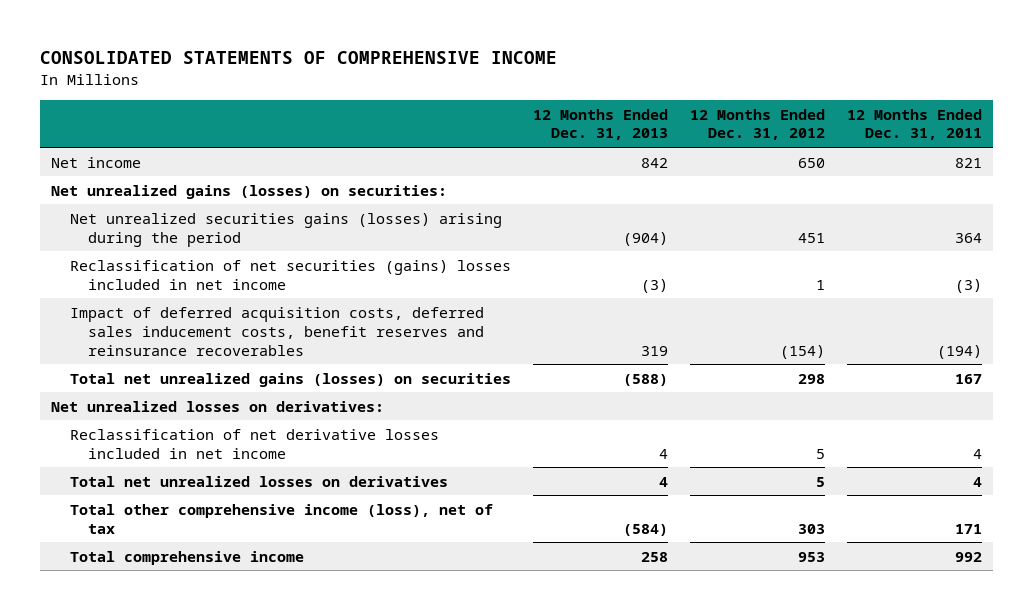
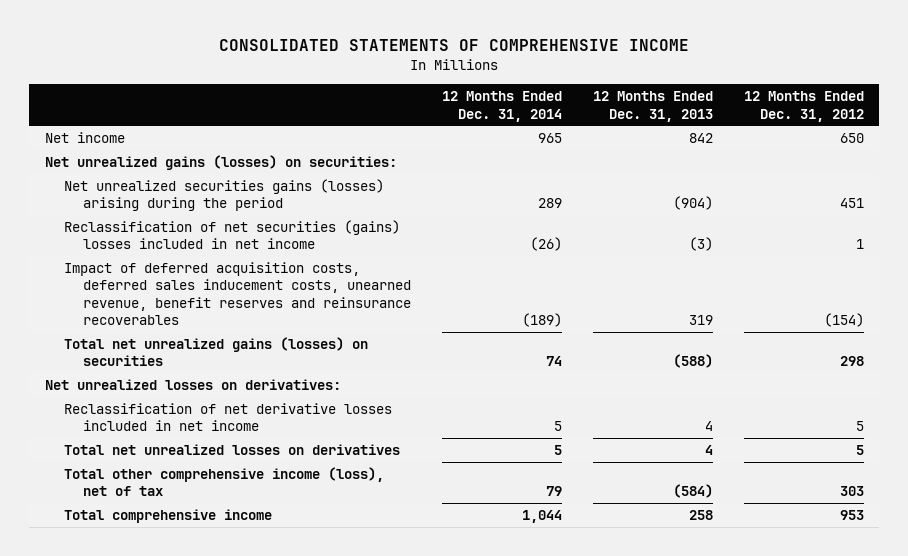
[846,108,982,141] 12 Months Ended Dec. 31, 2011 -> none
none -> [441,91,562,122] 12 Months Ended Dec. 31, 2014
[69,306,485,356] Impact of deferred acquisition costs, deferred sales inducement costs, benefit reserves and reinsurance recoverables -> [63,261,411,326] Impact of deferred acquisition costs, deferred sales inducement costs, unearned revenue, benefit reserves and reinsurance recoverables

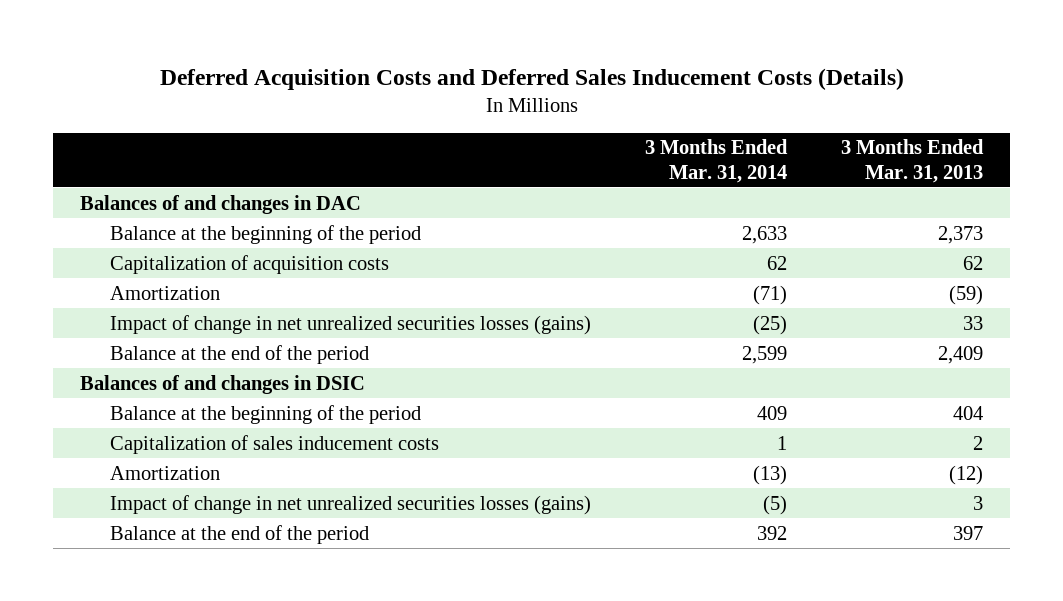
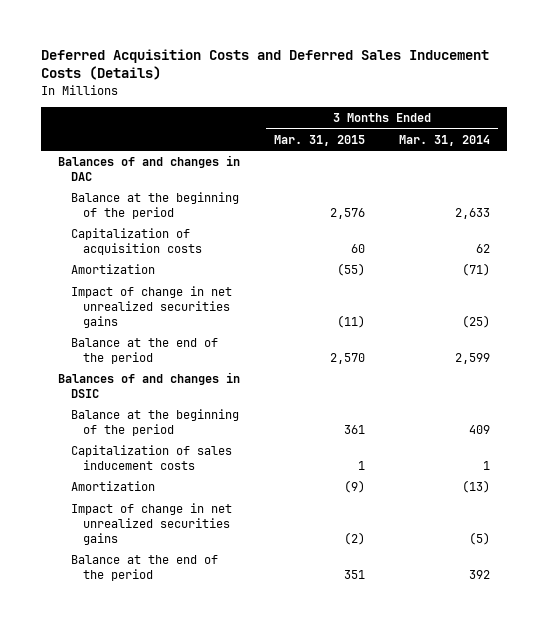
[840,139,984,183] 3 Months Ended Mar. 31, 2013 -> none
none -> [274,134,366,146] Mar. 31, 2015
[109,314,591,335] Impact of change in net unrealized securities losses (gains) -> [70,286,232,328] Impact of change in net unrealized securities gains
[109,494,591,515] Impact of change in net unrealized securities losses (gains) -> [70,503,232,545] Impact of change in net unrealized securities gains

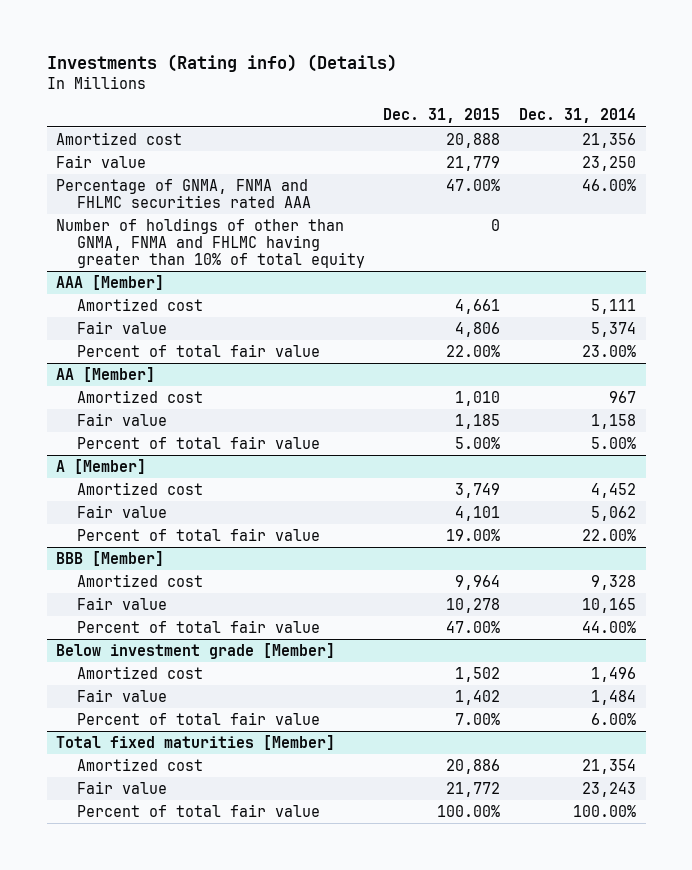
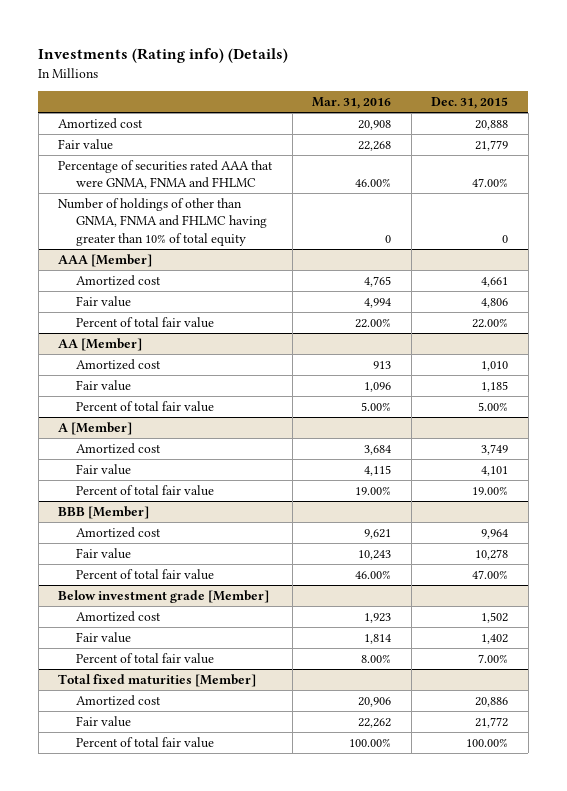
[519,108,637,124] Dec. 31, 2014 -> none
none -> [312,97,392,110] Mar. 31, 2016
[56,179,311,208] Percentage of GNMA, FNMA and FHLMC securities rated AAA -> [58,159,274,190] Percentage of securities rated AAA that were GNMA, FNMA and FHLMC

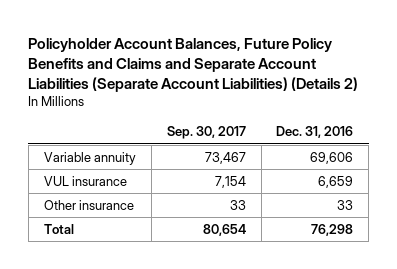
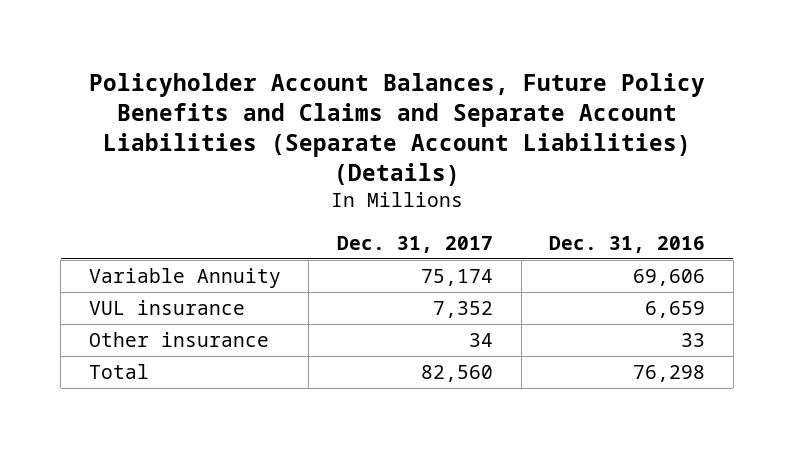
[28,37,359,92] Policyholder Account Balances, Future Policy Benefits and Claims and Separate Account Liabilities (Separate Account Liabilities) (Details 2) -> [88,72,705,187] Policyholder Account Balances, Future Policy Benefits and Claims and Separate Account Liabilities (Separate Account Liabilities) (Details)
[166,126,246,140] Sep. 30, 2017 -> none
none -> [336,235,493,253] Dec. 31, 2017
[43,151,136,165] Variable annuity -> [88,268,281,289] Variable Annuity

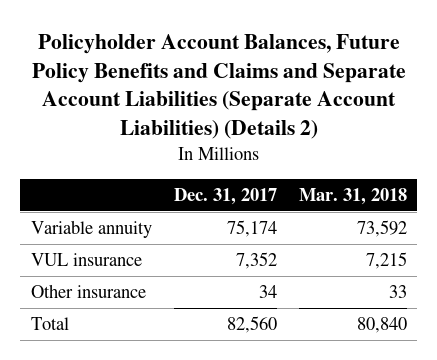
[88,72,705,187] Policyholder Account Balances, Future Policy Benefits and Claims and Separate Account Liabilities (Separate Account Liabilities) (Details) -> [31,33,406,140] Policyholder Account Balances, Future Policy Benefits and Claims and Separate Account Liabilities (Separate Account Liabilities) (Details 2)
[549,235,706,253] Dec. 31, 2016 -> none
none -> [298,187,407,205] Mar. 31, 2018
[88,268,281,289] Variable Annuity -> [30,220,152,239] Variable annuity

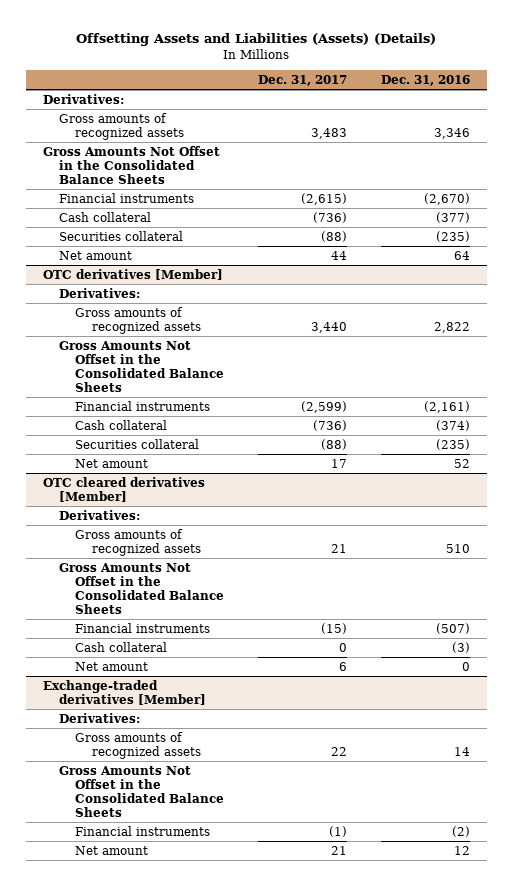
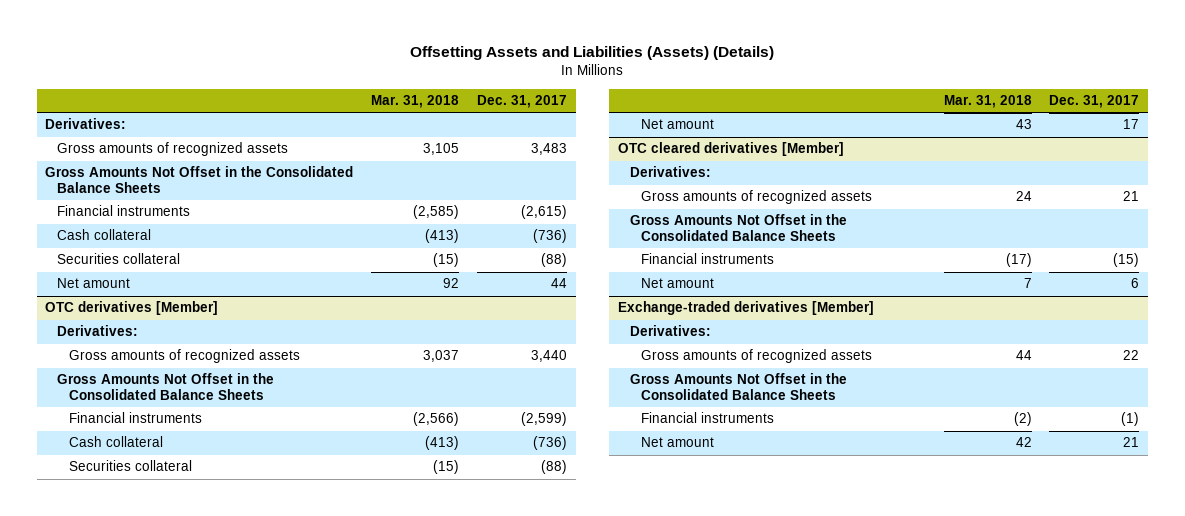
[380,74,470,86] Dec. 31, 2016 -> none
none -> [371,95,460,109] Mar. 31, 2018
[75,641,168,652] Cash collateral -> none

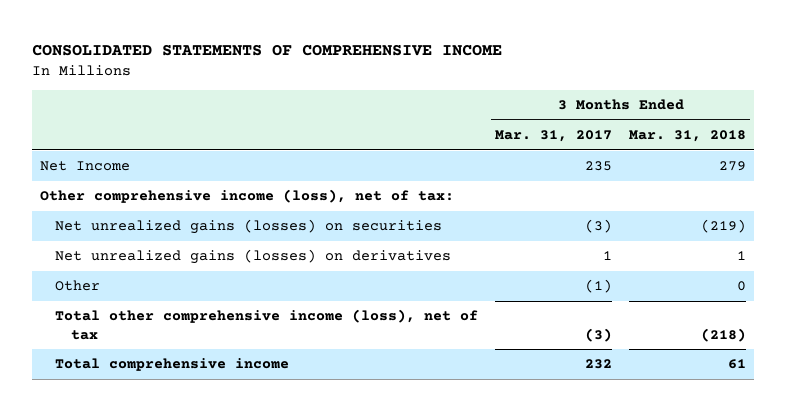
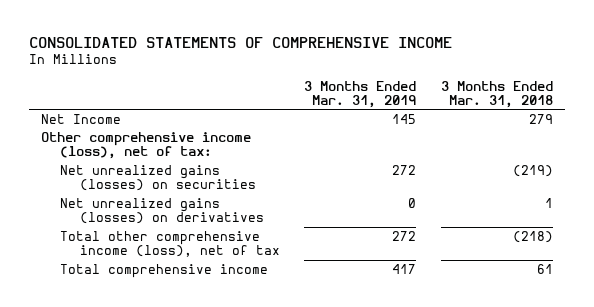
[495,130,613,143] Mar. 31, 2017 -> none
none -> [304,80,417,108] 3 Months Ended Mar. 31, 2019
[55,280,101,292] Other -> none

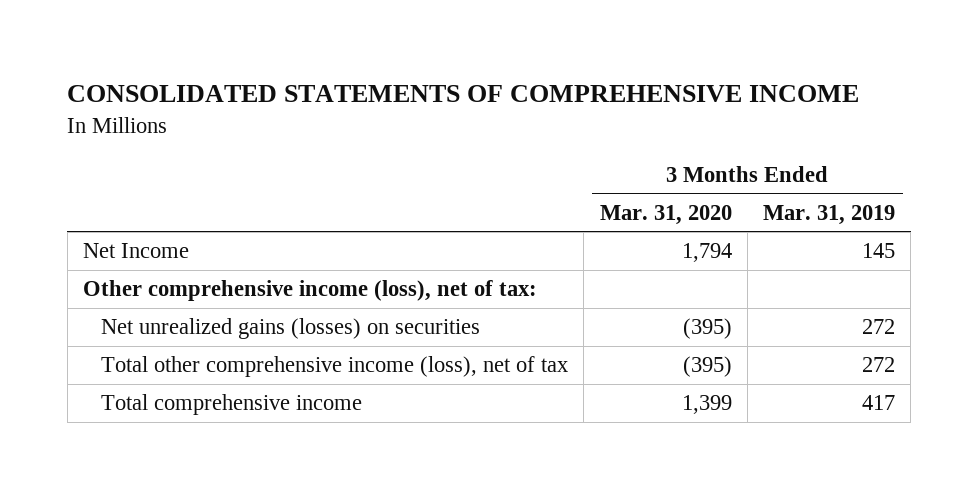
[440,80,553,108] 3 Months Ended Mar. 31, 2018 -> none
none -> [599,204,732,225] Mar. 31, 2020
[60,197,264,225] Net unrealized gains (losses) on derivatives -> none

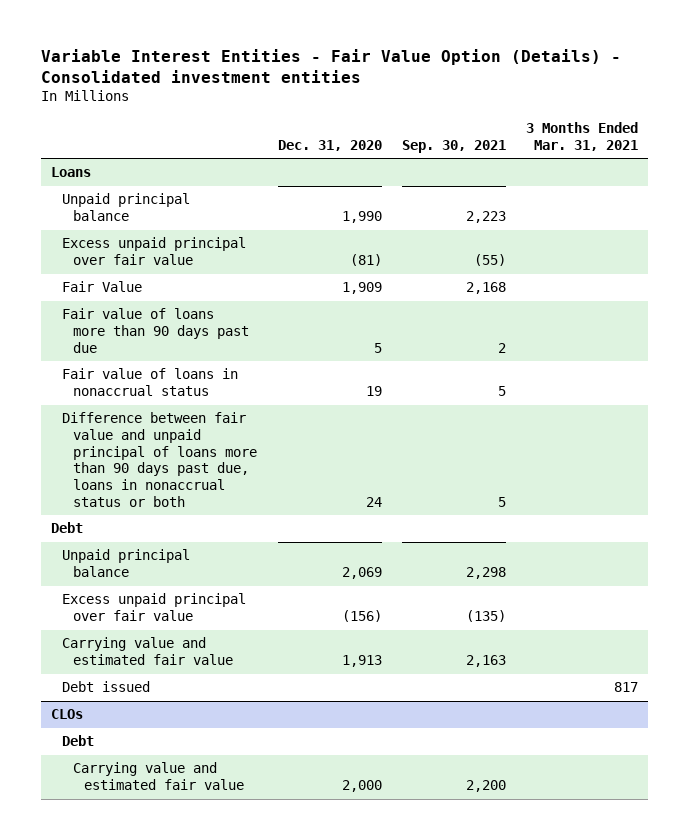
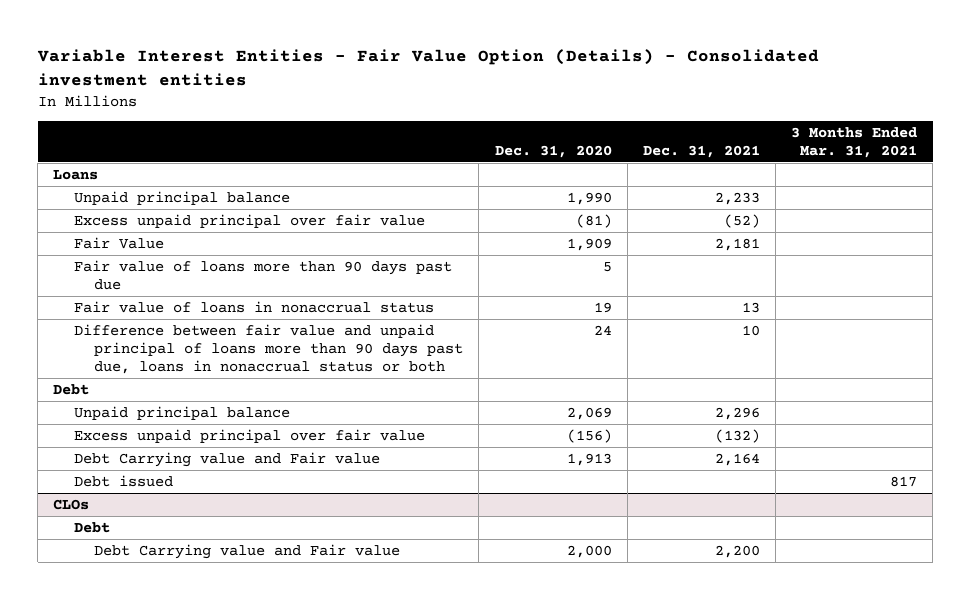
[401,139,506,153] Sep. 30, 2021 -> none
none -> [642,144,760,158] Dec. 31, 2021
[62,637,234,666] Carrying value and estimated fair value -> [73,451,380,467] Debt Carrying value and Fair value
[73,762,245,791] Carrying value and estimated fair value -> [94,543,401,559] Debt Carrying value and Fair value

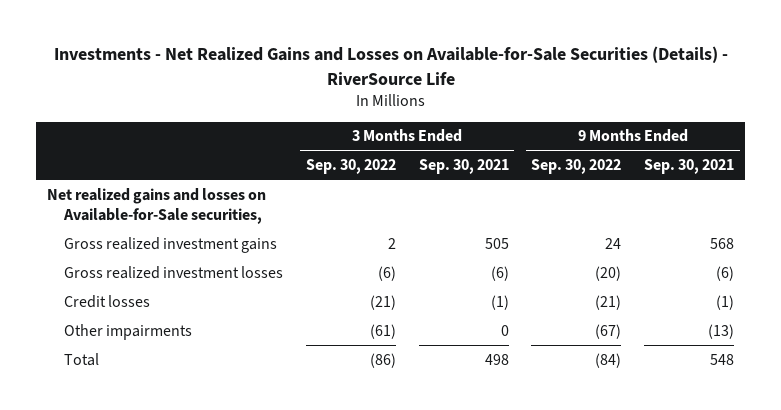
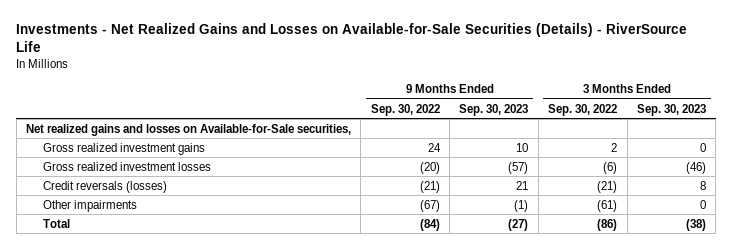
[418,159,509,175] Sep. 30, 2021 -> none
[643,159,734,175] Sep. 30, 2021 -> none
none -> [459,103,529,116] Sep. 30, 2023
none -> [637,103,707,116] Sep. 30, 2023
[64,294,151,308] Credit losses -> [43,180,168,193] Credit reversals (losses)

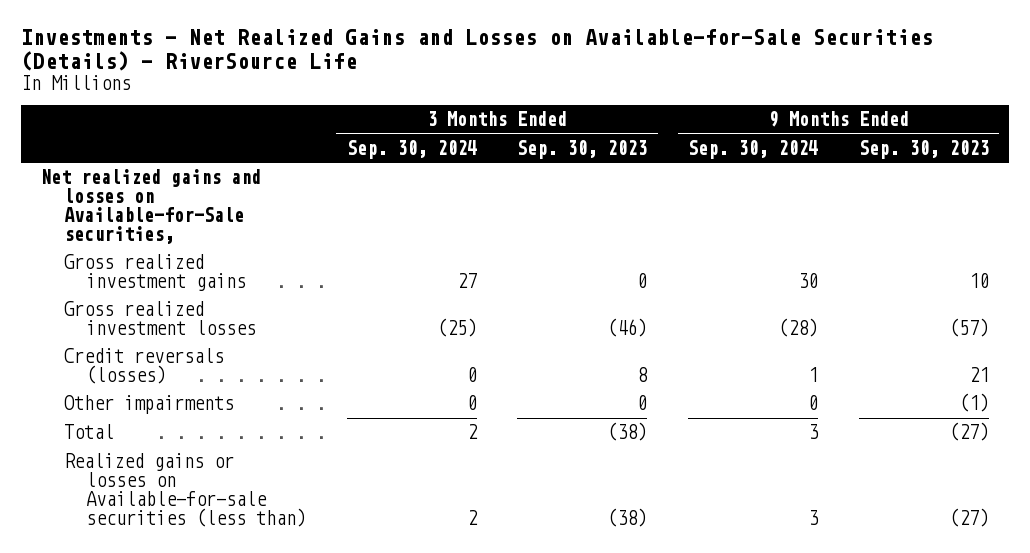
[370,103,440,116] Sep. 30, 2022 -> none
[548,103,618,116] Sep. 30, 2022 -> none
none -> [346,140,477,160] Sep. 30, 2024
none -> [688,140,819,160] Sep. 30, 2024
none -> [63,453,306,527] Realized gains or losses on Available-for-sale securities (less than)

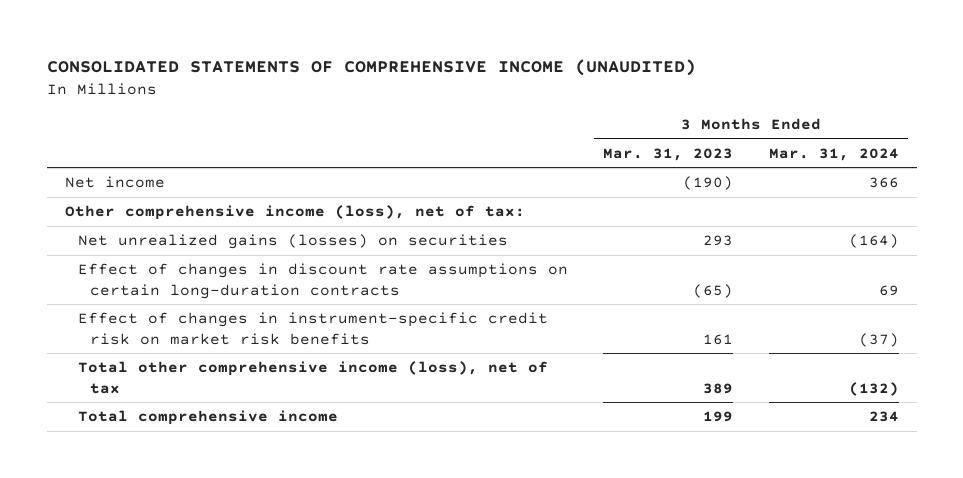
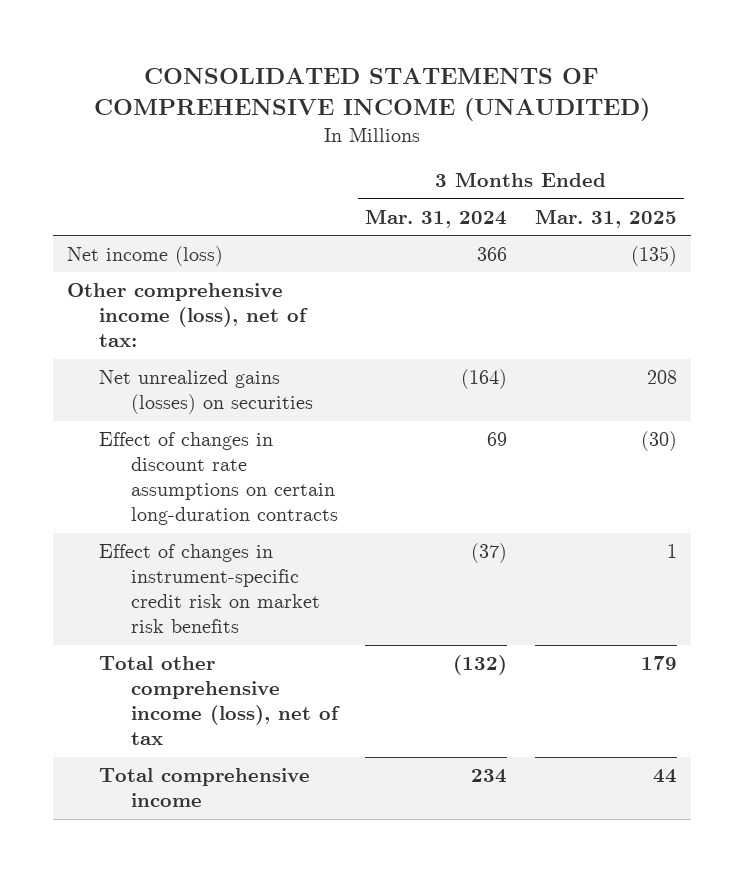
[603,147,734,161] Mar. 31, 2023 -> none
none -> [534,208,677,228] Mar. 31, 2025
[64,176,165,189] Net income -> [67,246,224,267] Net income (loss)

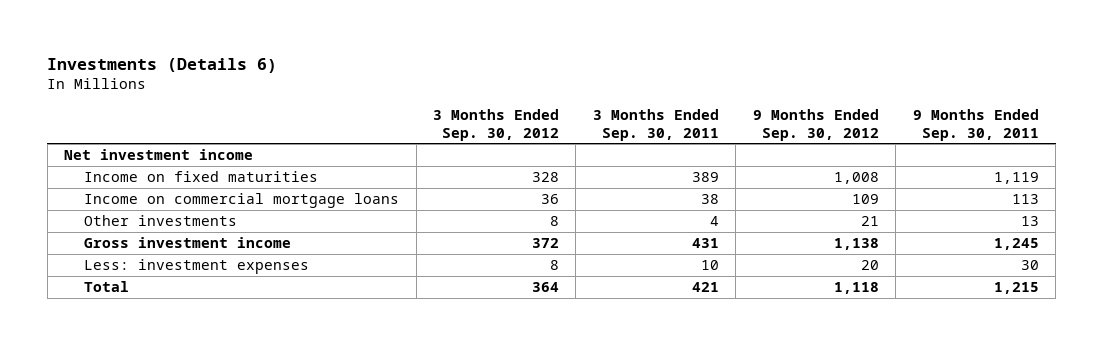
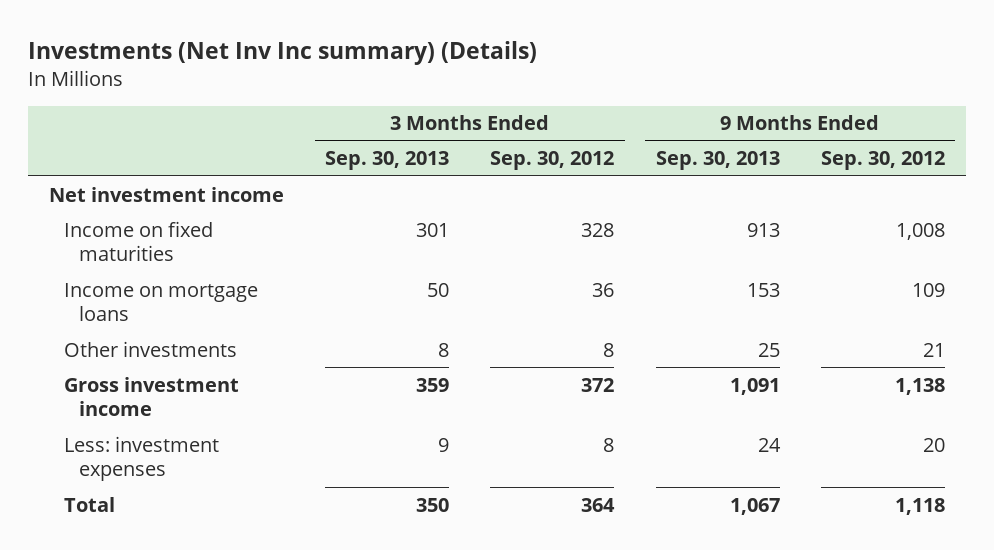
[47,57,278,73] Investments (Details 6) -> [28,40,538,65] Investments (Net Inv Inc summary) (Details)
[592,108,719,141] 3 Months Ended Sep. 30, 2011 -> none
[912,108,1039,141] 9 Months Ended Sep. 30, 2011 -> none
none -> [325,151,450,171] Sep. 30, 2013
none -> [655,151,780,171] Sep. 30, 2013
[84,193,400,209] Income on commercial mortgage loans -> [63,282,258,322] Income on mortgage loans

